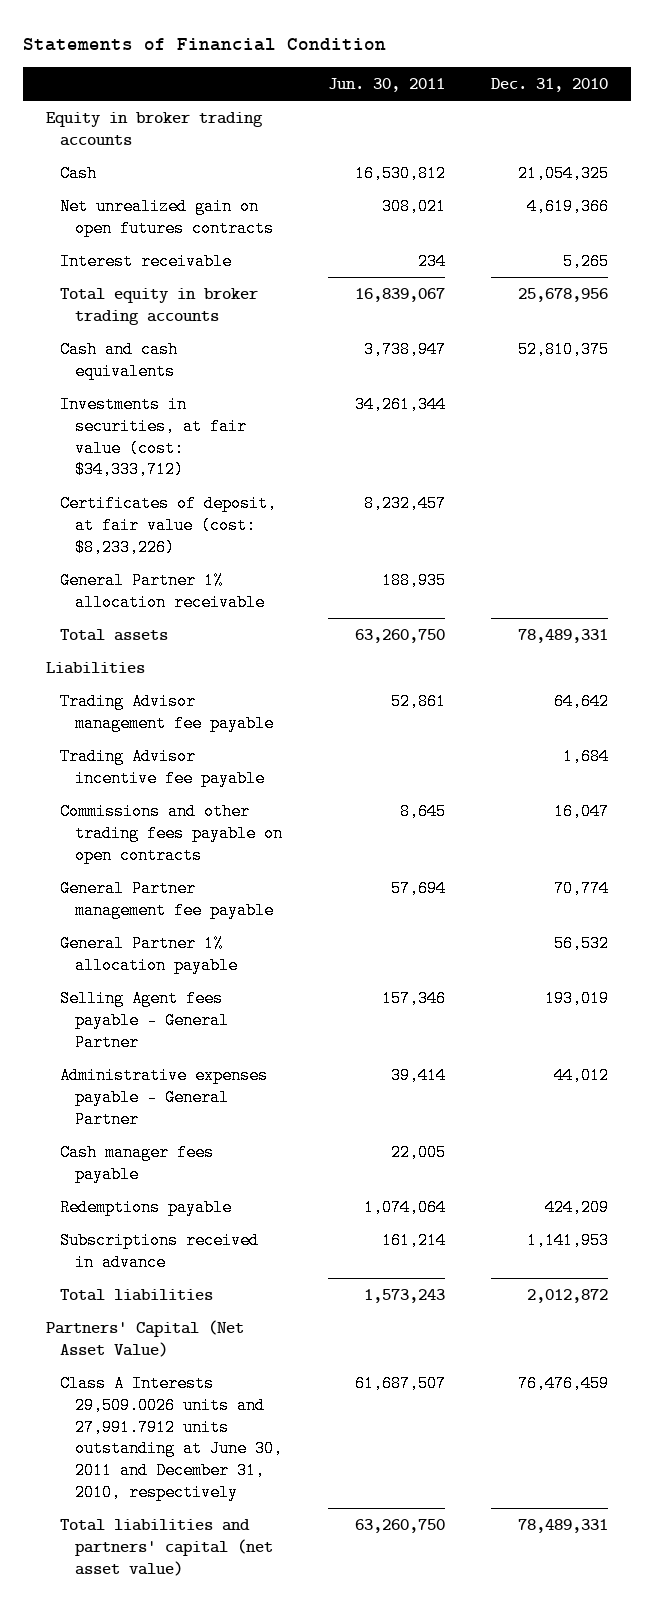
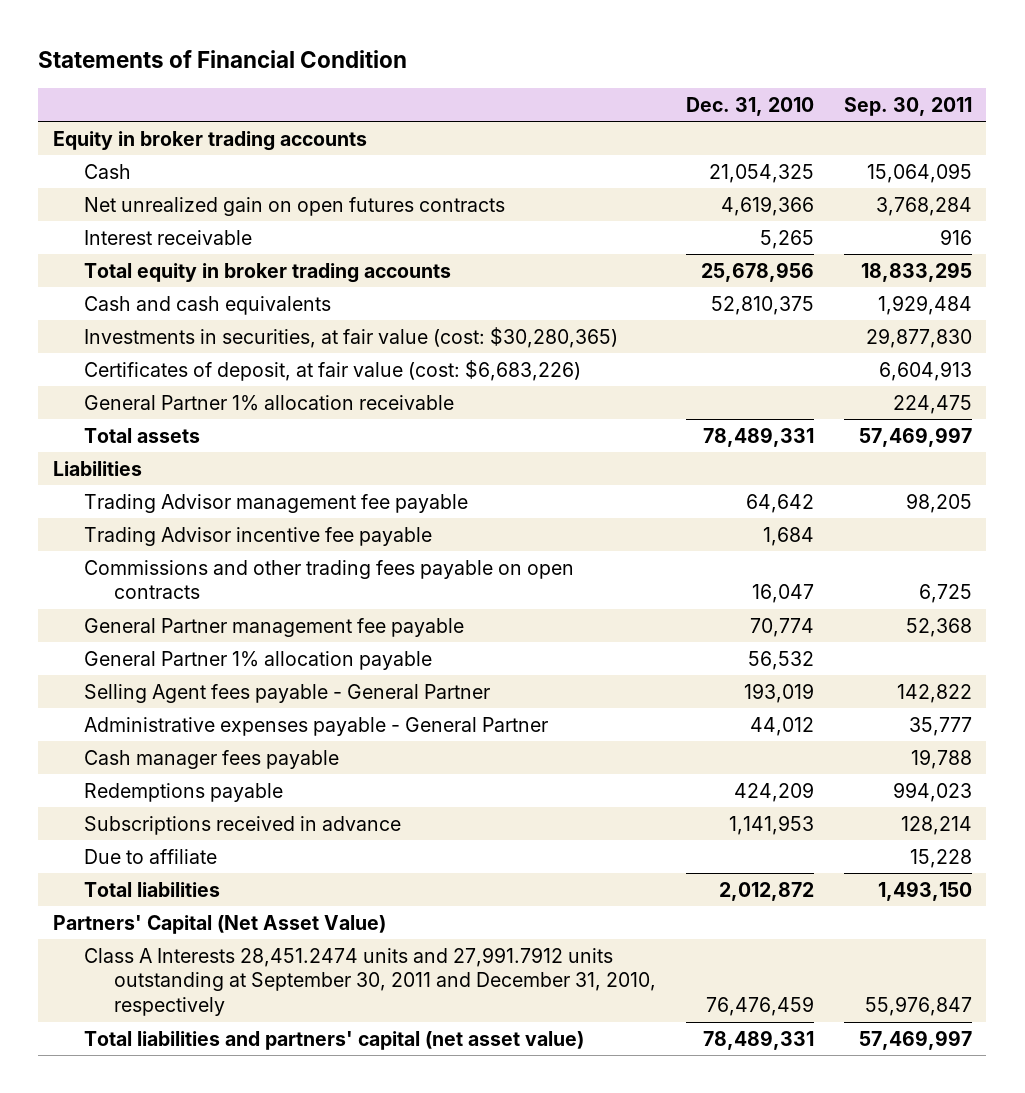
[328,77,446,92] Jun. 30, 2011 -> none
none -> [843,96,972,116] Sep. 30, 2011
[60,396,247,479] Investments in securities, at fair value (cost: $34,333,712) -> [83,326,618,348] Investments in securities, at fair value (cost: $30,280,365)
[60,495,278,556] Certificates of deposit, at fair value (cost: $8,233,226) -> [83,359,581,381] Certificates of deposit, at fair value (cost: $6,683,226)
none -> [83,848,217,864] Due to affiliate
[60,1375,283,1501] Class A Interests 29,509.0026 units and 27,991.7912 units outstanding at June 30, 2011 and December 31, 2010, respectively -> [83,946,657,1016] Class A Interests 28,451.2474 units and 27,991.7912 units outstanding at September 30, 2011 and December 31, 2010, respectively

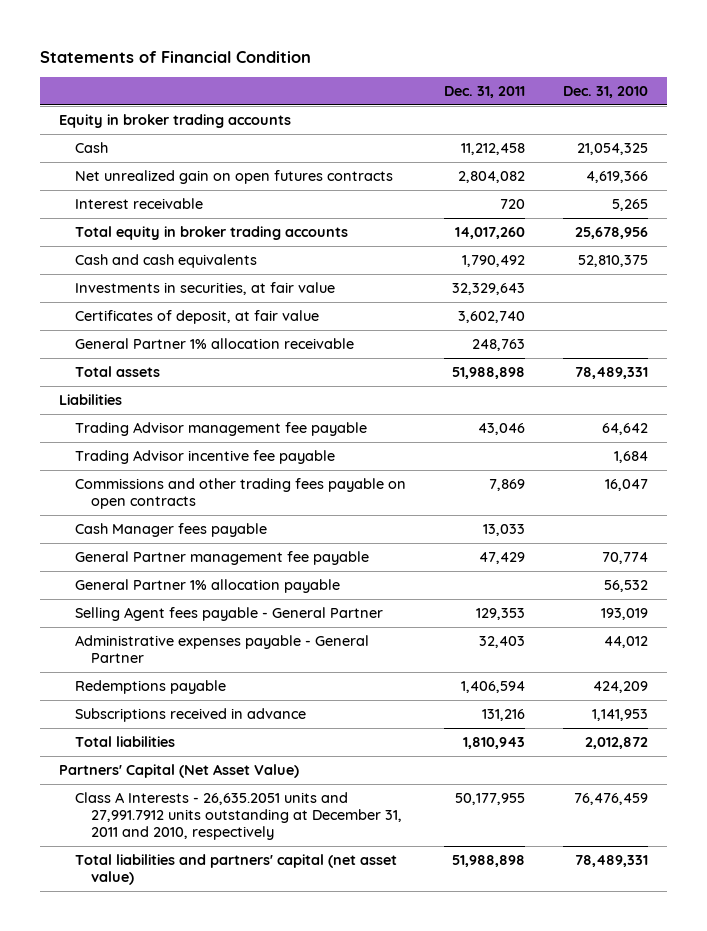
[843,96,972,116] Sep. 30, 2011 -> none
none -> [444,86,526,99] Dec. 31, 2011
[83,326,618,348] Investments in securities, at fair value (cost: $30,280,365) -> [75,281,336,295] Investments in securities, at fair value
[83,359,581,381] Certificates of deposit, at fair value (cost: $6,683,226) -> [75,309,320,324] Certificates of deposit, at fair value
none -> [75,522,268,537] Cash Manager fees payable
[83,749,339,769] Cash manager fees payable -> none
[83,848,217,864] Due to affiliate -> none
[83,946,657,1016] Class A Interests 28,451.2474 units and 27,991.7912 units outstanding at September 30, 2011 and December 31, 2010, respectively -> [75,791,402,841] Class A Interests - 26,635.2051 units and 27,991.7912 units outstanding at December 31, 2011 and 2010, respectively

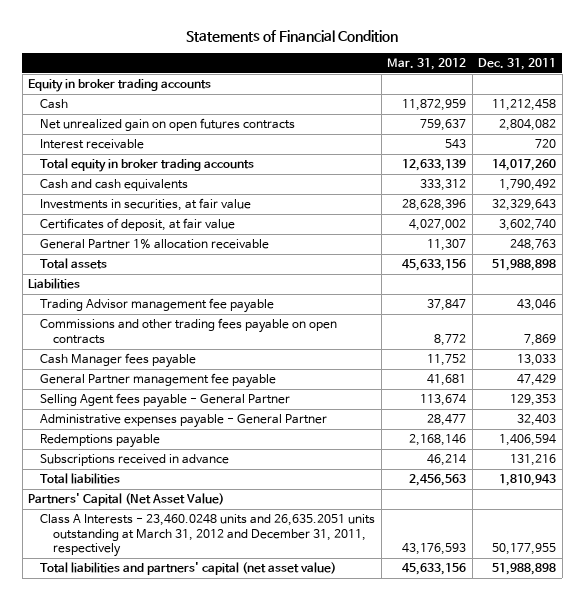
[563,86,649,99] Dec. 31, 2010 -> none
none -> [387,57,467,70] Mar. 31, 2012
[75,449,336,464] Trading Advisor incentive fee payable -> none
[75,578,341,593] General Partner 1% allocation payable -> none
[75,791,402,841] Class A Interests - 26,635.2051 units and 27,991.7912 units outstanding at December 31, 2011 and 2010, respectively -> [40,514,376,558] Class A Interests - 23,460.0248 units and 26,635.2051 units outstanding at March 31, 2012 and December 31, 2011, respectively

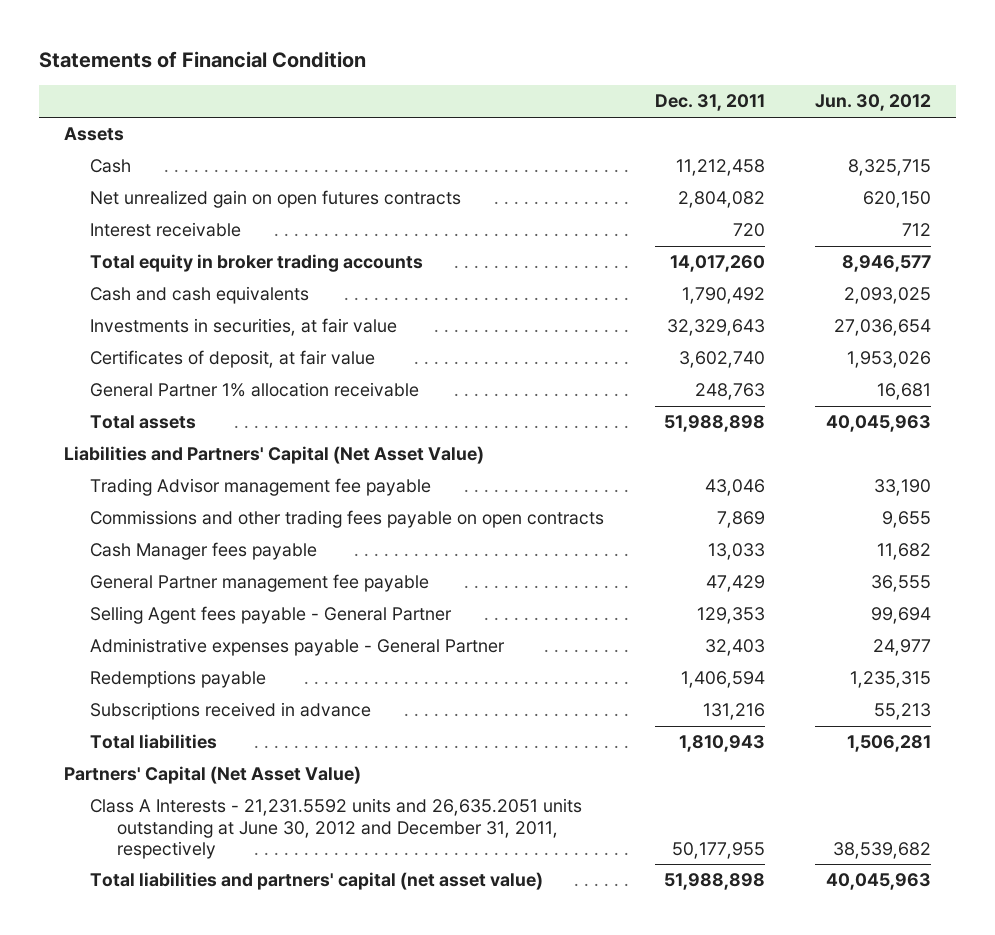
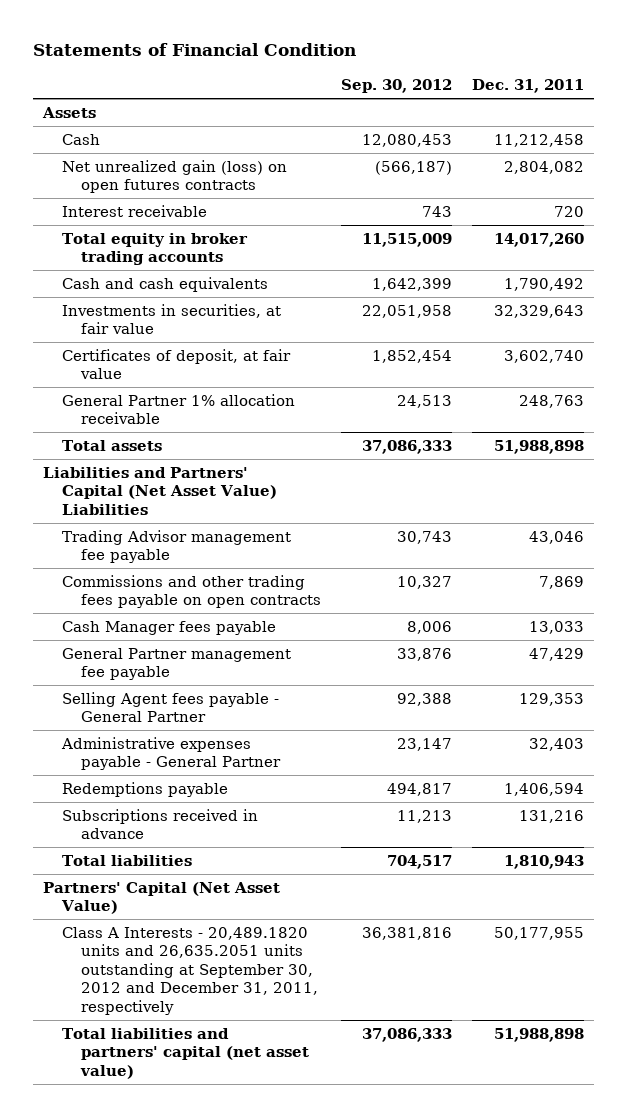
[814,94,931,112] Jun. 30, 2012 -> none
none -> [341,79,453,94] Sep. 30, 2012
[90,190,462,209] Net unrealized gain on open futures contracts -> [62,159,288,194] Net unrealized gain (loss) on open futures contracts
[64,446,485,465] Liabilities and Partners' Capital (Net Asset Value) -> [43,466,278,515] Liabilities and Partners' Capital (Net Asset Value) Liabilities
[90,798,583,859] Class A Interests - 21,231.5592 units and 26,635.2051 units outstanding at June 30, 2012 and December 31, 2011, respectively -> [62,926,319,1015] Class A Interests - 20,489.1820 units and 26,635.2051 units outstanding at September 30, 2012 and December 31, 2011, respectively

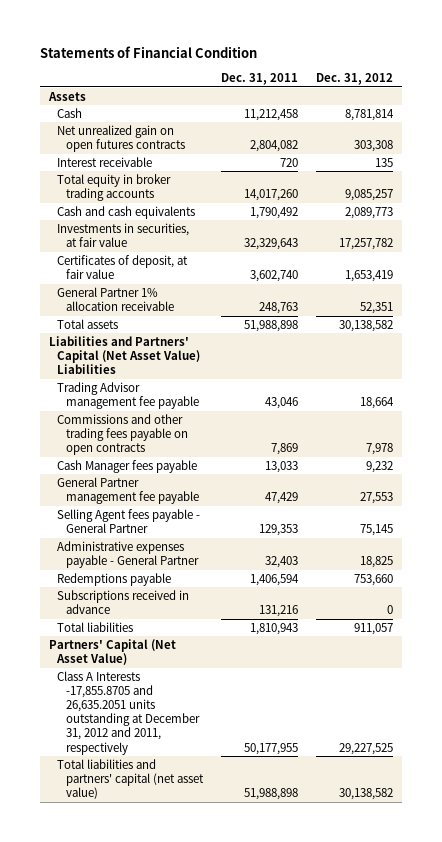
[341,79,453,94] Sep. 30, 2012 -> none
none -> [315,73,393,86] Dec. 31, 2012
[62,159,288,194] Net unrealized gain (loss) on open futures contracts -> [57,124,185,153] Net unrealized gain on open futures contracts
[62,926,319,1015] Class A Interests - 20,489.1820 units and 26,635.2051 units outstanding at September 30, 2012 and December 31, 2011, respectively -> [57,670,200,755] Class A Interests -17,855.8705 and 26,635.2051 units outstanding at December 31, 2012 and 2011, respectively

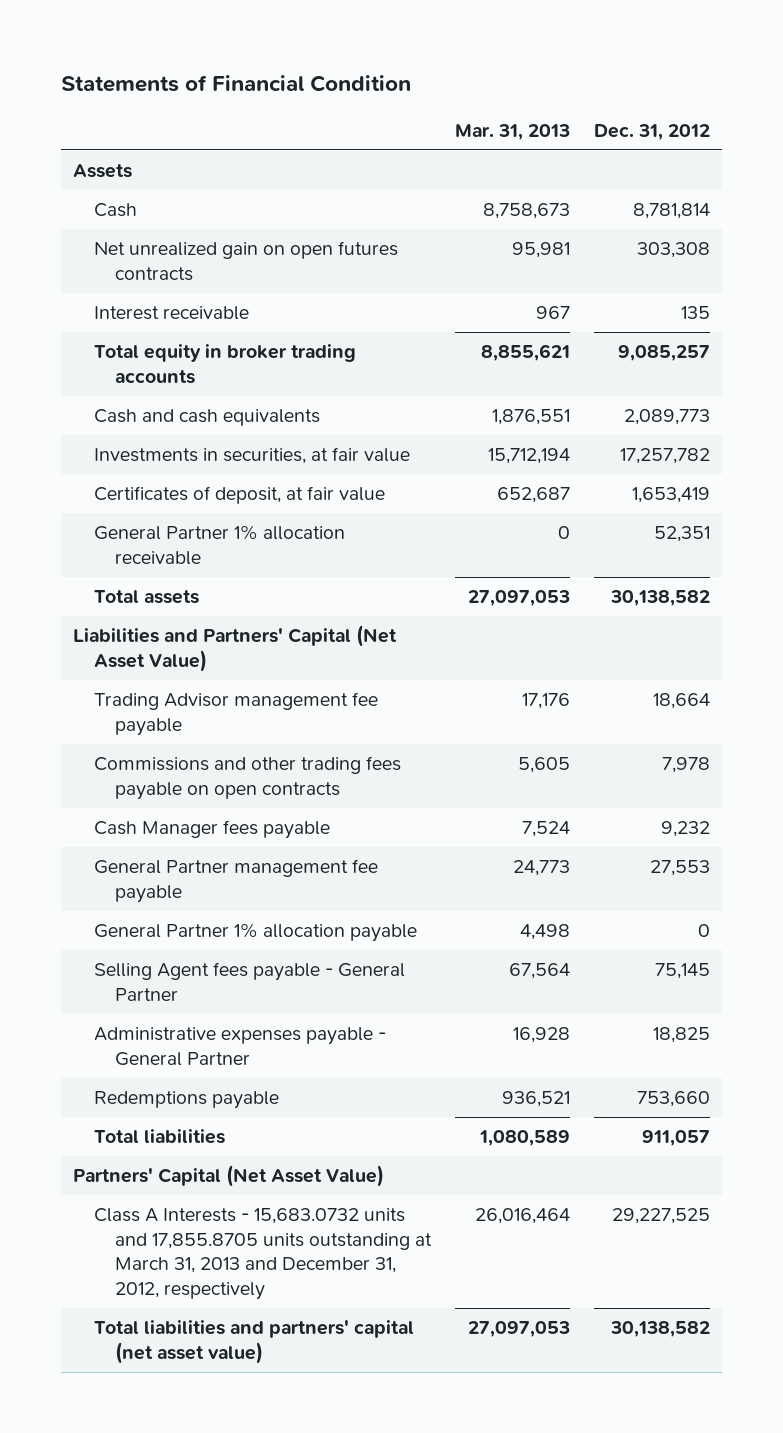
[220,73,298,86] Dec. 31, 2011 -> none
none -> [455,123,571,140] Mar. 31, 2013
[49,335,201,375] Liabilities and Partners' Capital (Net Asset Value) Liabilities -> [72,625,397,672] Liabilities and Partners' Capital (Net Asset Value)
none -> [93,923,417,943] General Partner 1% allocation payable
[57,589,190,615] Subscriptions received in advance -> none
[57,670,200,755] Class A Interests -17,855.8705 and 26,635.2051 units outstanding at December 31, 2012 and 2011, respectively -> [93,1208,433,1300] Class A Interests - 15,683.0732 units and 17,855.8705 units outstanding at March 31, 2013 and December 31, 2012, respectively

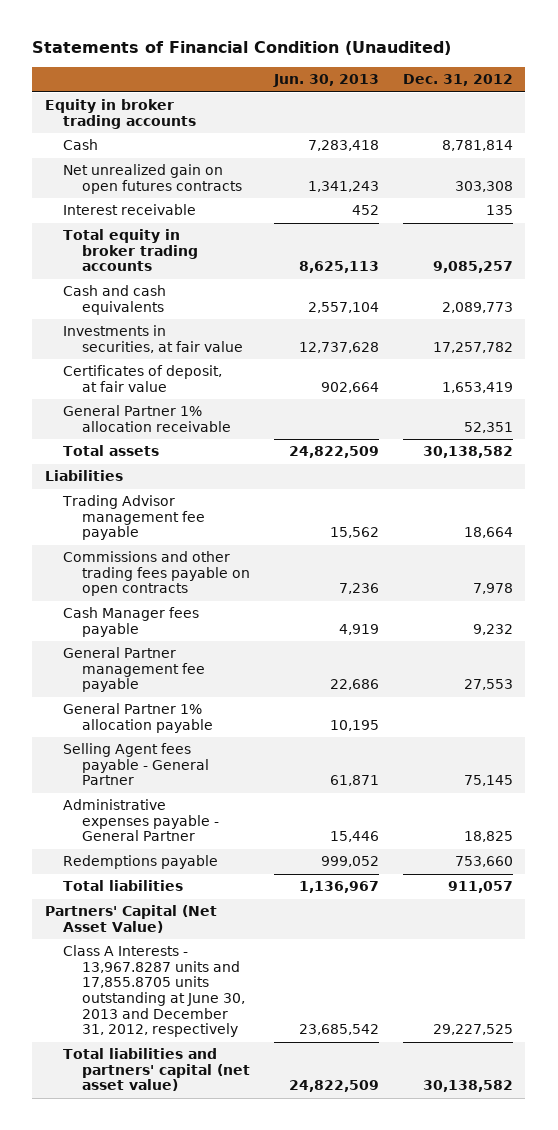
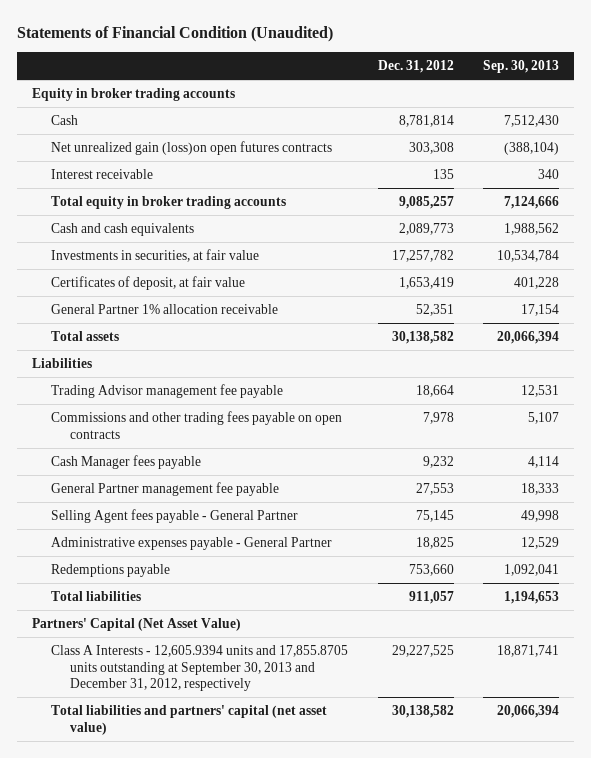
[272,74,379,88] Jun. 30, 2013 -> none
none -> [483,59,560,73] Sep. 30, 2013
[63,164,242,194] Net unrealized gain on open futures contracts -> [51,141,333,156] Net unrealized gain (loss)on open futures contracts
[63,703,213,733] General Partner 1% allocation payable -> none
[63,945,245,1038] Class A Interests - 13,967.8287 units and 17,855.8705 units outstanding at June 30, 2013 and December 31, 2012, respectively -> [51,645,349,692] Class A Interests - 12,605.9394 units and 17,855.8705 units outstanding at September 30, 2013 and December 31, 2012, respectively

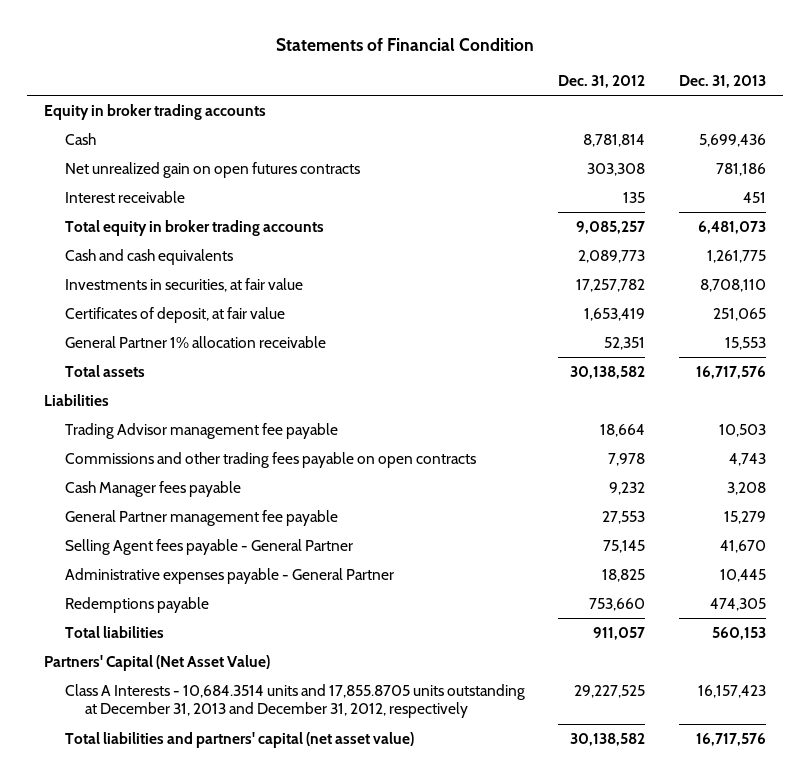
[16,26,333,43] Statements of Financial Condition (Unaudited) -> [275,37,534,51] Statements of Financial Condition
[483,59,560,73] Sep. 30, 2013 -> none
none -> [678,74,766,88] Dec. 31, 2013
[51,141,333,156] Net unrealized gain (loss)on open futures contracts -> [64,162,360,179] Net unrealized gain on open futures contracts
[51,645,349,692] Class A Interests - 12,605.9394 units and 17,855.8705 units outstanding at September 30, 2013 and December 31, 2012, respectively -> [64,684,525,719] Class A Interests - 10,684.3514 units and 17,855.8705 units outstanding at December 31, 2013 and December 31, 2012, respectively

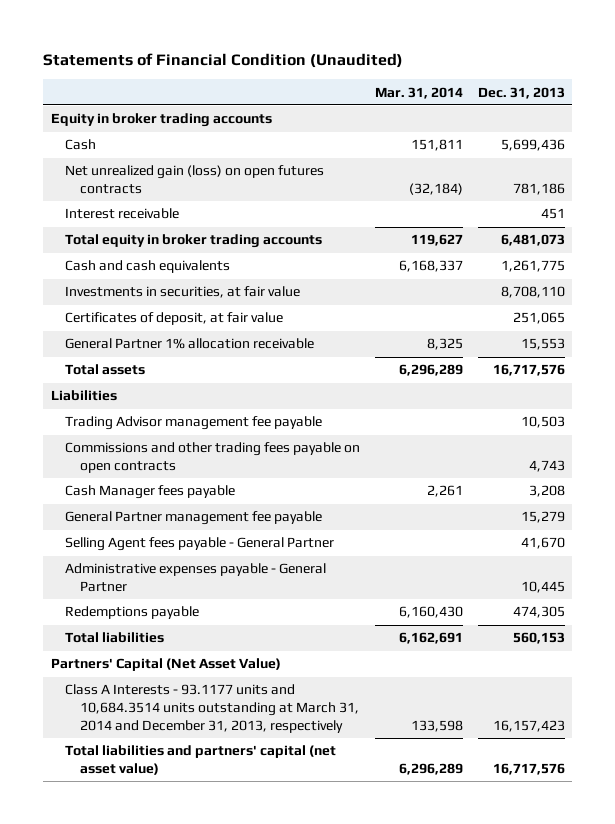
[275,37,534,51] Statements of Financial Condition -> [43,53,404,69] Statements of Financial Condition (Unaudited)
[558,74,646,88] Dec. 31, 2012 -> none
none -> [374,86,463,99] Mar. 31, 2014
[64,162,360,179] Net unrealized gain on open futures contracts -> [65,165,325,194] Net unrealized gain (loss) on open futures contracts
[64,684,525,719] Class A Interests - 10,684.3514 units and 17,855.8705 units outstanding at December 31, 2013 and December 31, 2012, respectively -> [65,684,359,733] Class A Interests - 93.1177 units and 10,684.3514 units outstanding at March 31, 2014 and December 31, 2013, respectively

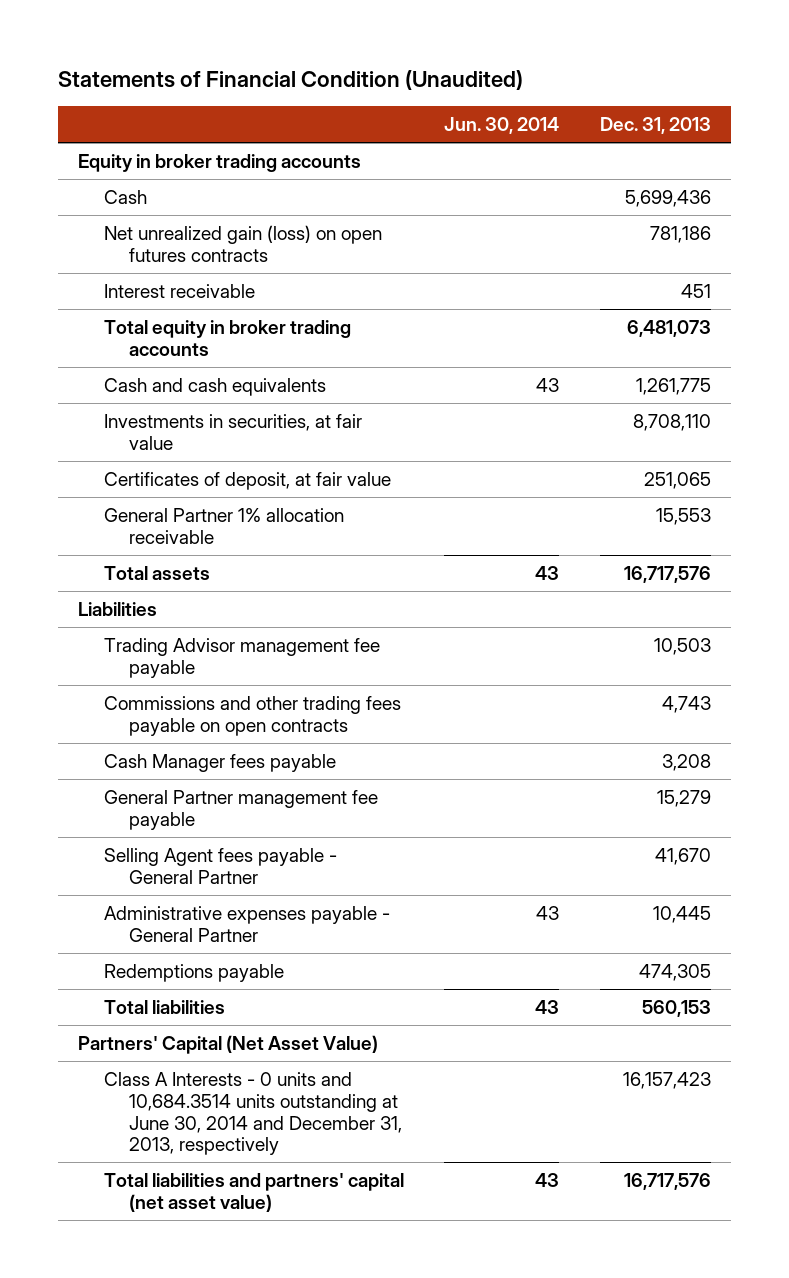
[374,86,463,99] Mar. 31, 2014 -> none
none -> [444,117,560,135] Jun. 30, 2014
[65,684,359,733] Class A Interests - 93.1177 units and 10,684.3514 units outstanding at March 31, 2014 and December 31, 2013, respectively -> [103,1071,403,1156] Class A Interests - 0 units and 10,684.3514 units outstanding at June 30, 2014 and December 31, 2013, respectively

